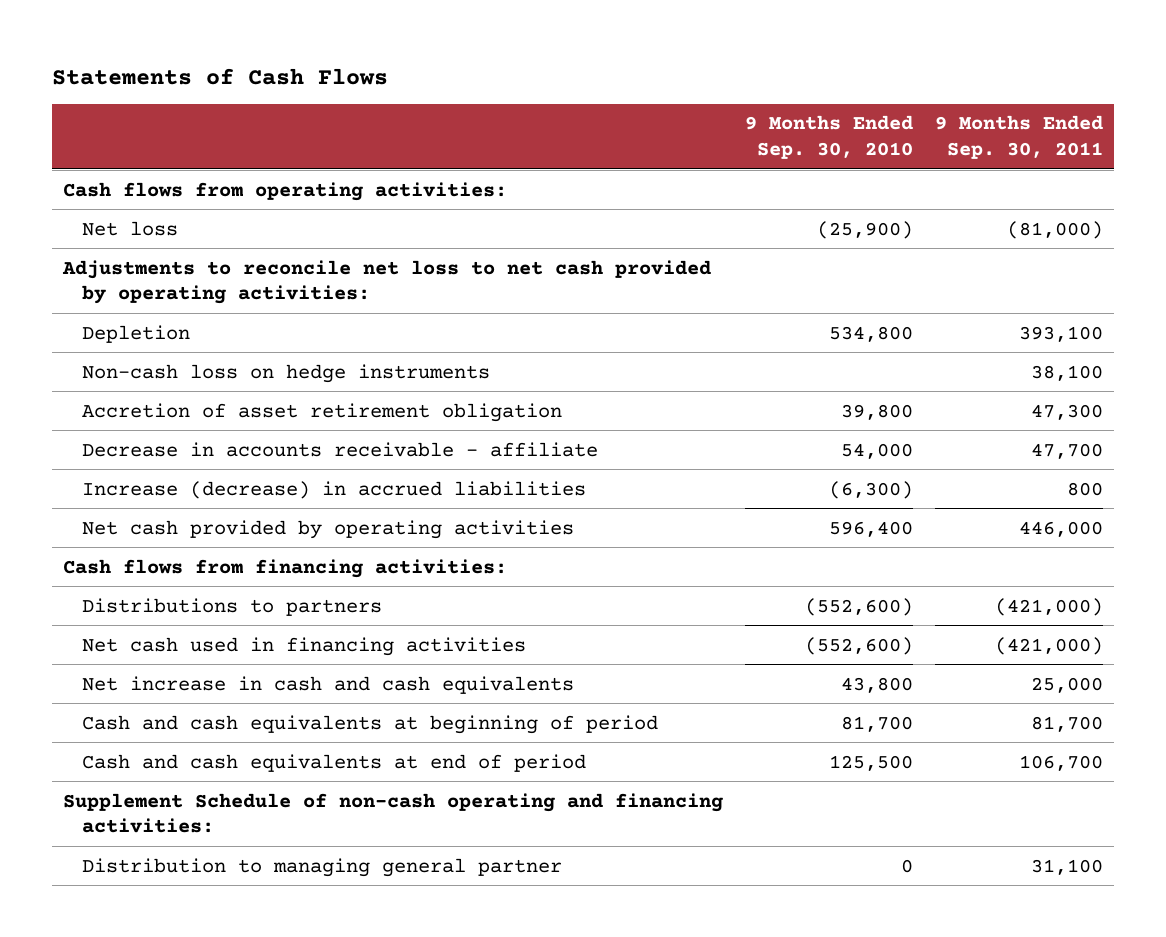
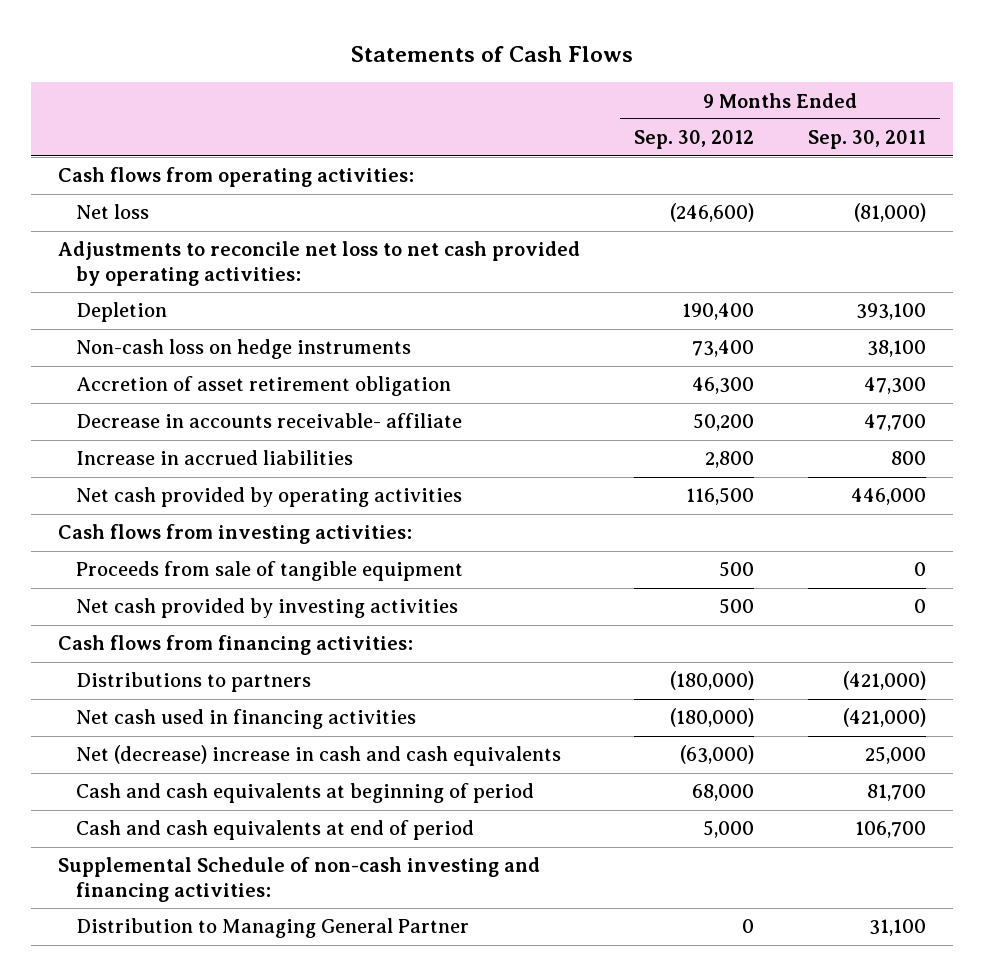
[744,115,913,159] 9 Months Ended Sep. 30, 2010 -> none
none -> [633,130,754,150] Sep. 30, 2012
[81,441,598,457] Decrease in accounts receivable - affiliate -> [75,413,462,429] Decrease in accounts receivable- affiliate
[81,480,586,499] Increase (decrease) in accrued liabilities -> [75,450,353,466] Increase in accrued liabilities
none -> [57,524,412,545] Cash flows from investing activities:
none -> [75,561,463,582] Proceeds from sale of tangible equipment
none -> [75,598,458,619] Net cash provided by investing activities
[81,675,574,694] Net increase in cash and cash equivalents -> [75,745,561,767] Net (decrease) increase in cash and cash equivalents
[63,792,724,834] Supplement Schedule of non-cash operating and financing activities: -> [57,857,540,902] Supplemental Schedule of non-cash investing and financing activities:
[81,857,562,877] Distribution to managing general partner -> [75,918,469,939] Distribution to Managing General Partner

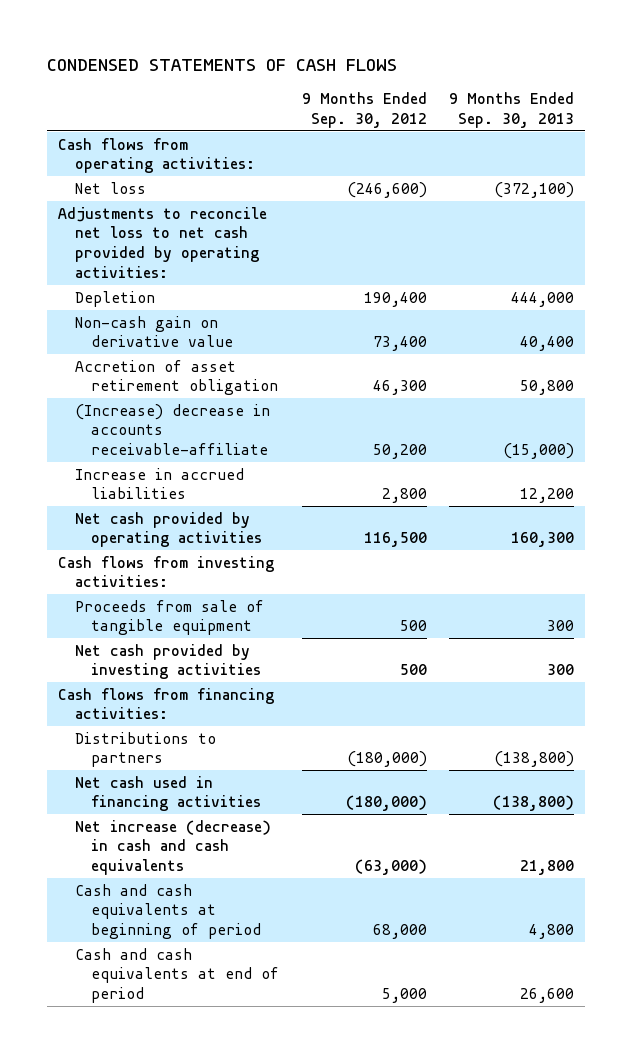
[350,46,633,63] Statements of Cash Flows -> [46,58,397,71] CONDENSED STATEMENTS OF CASH FLOWS
[808,130,927,150] Sep. 30, 2011 -> none
none -> [448,92,574,128] 9 Months Ended Sep. 30, 2013
[75,339,411,360] Non-cash loss on hedge instruments -> [74,315,234,348] Non-cash gain on derivative value
[75,413,462,429] Decrease in accounts receivable- affiliate -> [74,403,270,455] (Increase) decrease in accounts receivable-affiliate
[75,745,561,767] Net (decrease) increase in cash and cash equivalents -> [74,819,271,875] Net increase (decrease) in cash and cash equivalents
[57,857,540,902] Supplemental Schedule of non-cash investing and financing activities: -> none
[75,918,469,939] Distribution to Managing General Partner -> none

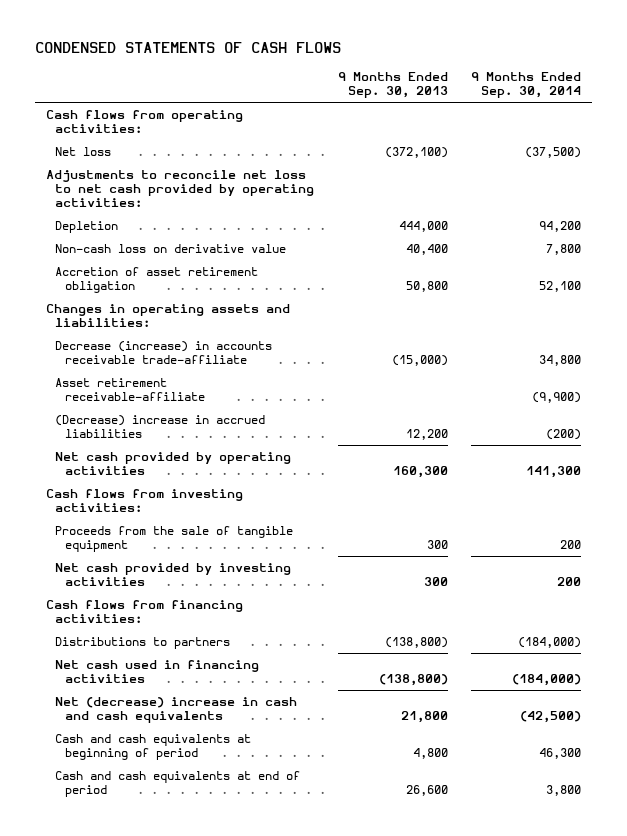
[301,92,427,128] 9 Months Ended Sep. 30, 2012 -> none
none -> [470,72,581,99] 9 Months Ended Sep. 30, 2014
[74,315,234,348] Non-cash gain on derivative value -> [55,243,287,253] Non-cash loss on derivative value
none -> [46,303,291,328] Changes in operating assets and liabilities:
[74,403,270,455] (Increase) decrease in accounts receivable-affiliate -> [55,340,273,365] Decrease (increase) in accounts receivable trade-affiliate
none -> [55,377,205,402] Asset retirement receivable-affiliate
[74,467,244,500] Increase in accrued liabilities -> [55,414,266,439] (Decrease) increase in accrued liabilities
[74,599,264,636] Proceeds from sale of tangible equipment -> [55,525,294,553] Proceeds from the sale of tangible equipment
[74,819,271,875] Net increase (decrease) in cash and cash equivalents -> [55,696,298,724] Net (decrease) increase in cash and cash equivalents

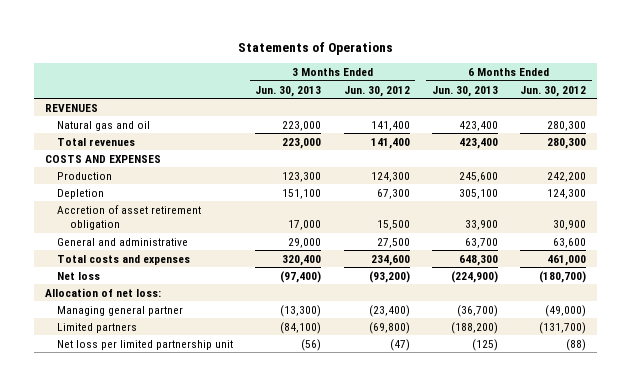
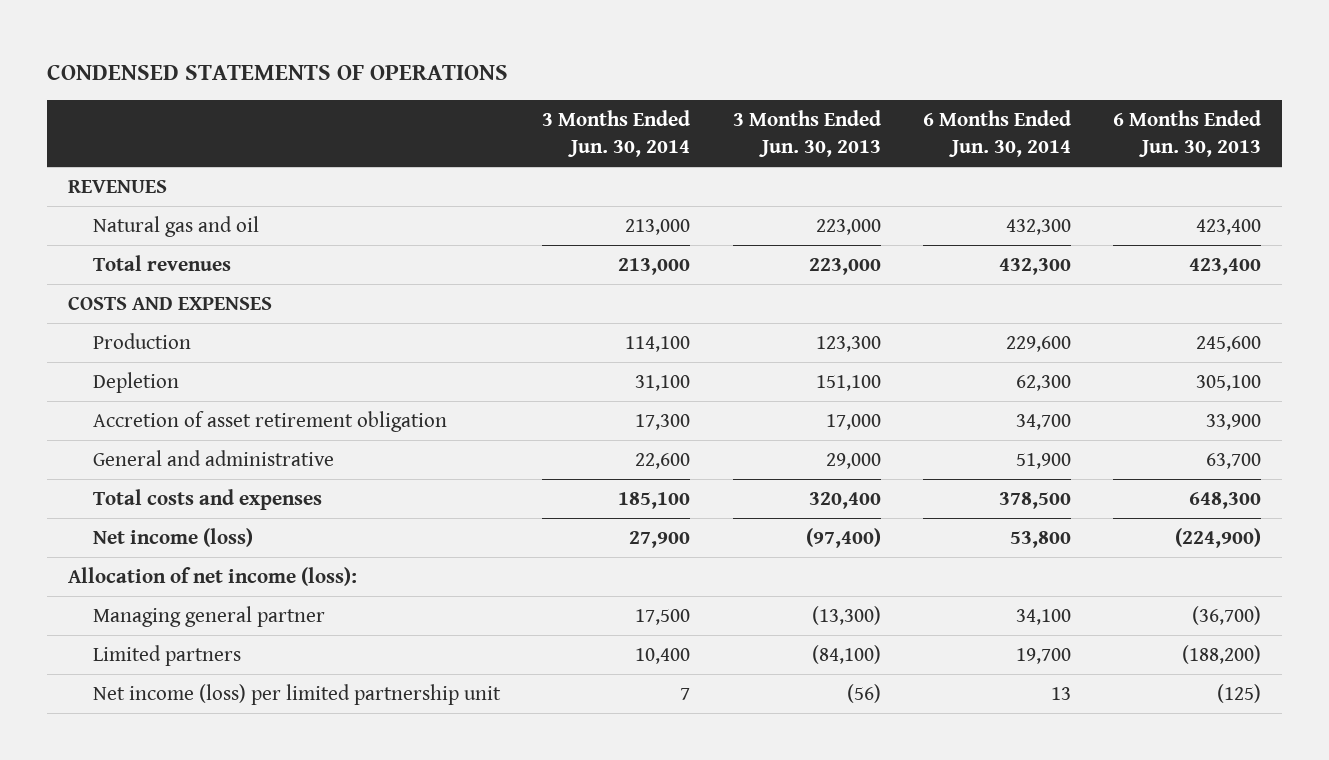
[237,41,393,55] Statements of Operations -> [47,64,509,80] CONDENSED STATEMENTS OF OPERATIONS
[343,85,410,97] Jun. 30, 2012 -> none
[520,85,587,97] Jun. 30, 2012 -> none
none -> [542,110,691,158] 3 Months Ended Jun. 30, 2014
none -> [922,110,1071,158] 6 Months Ended Jun. 30, 2014
[57,271,101,280] Net loss -> [93,527,254,547] Net income (loss)
[44,287,161,297] Allocation of net loss: -> [68,566,358,586] Allocation of net income (loss):
[57,339,234,350] Net loss per limited partnership unit -> [93,683,502,705] Net income (loss) per limited partnership unit

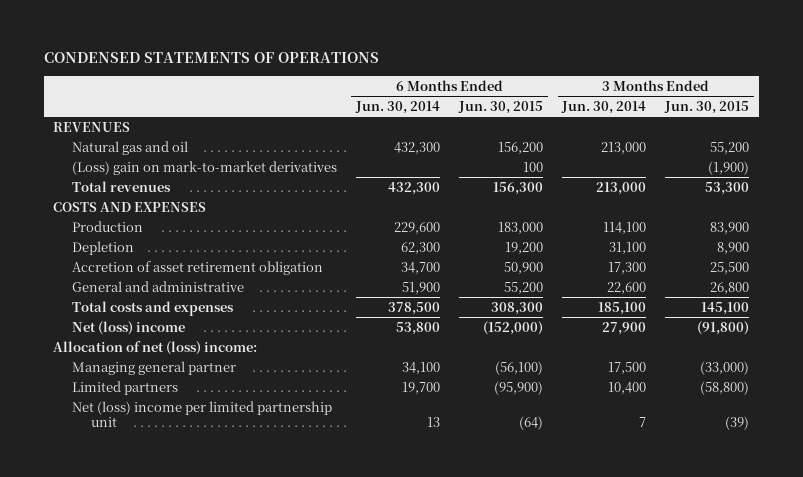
[732,110,881,158] 3 Months Ended Jun. 30, 2013 -> none
[1113,110,1262,158] 6 Months Ended Jun. 30, 2013 -> none
none -> [458,101,544,115] Jun. 30, 2015
none -> [664,101,750,115] Jun. 30, 2015
none -> [71,160,337,175] (Loss) gain on mark-to-market derivatives
[93,527,254,547] Net income (loss) -> [71,320,185,335] Net (loss) income
[68,566,358,586] Allocation of net income (loss): -> [53,340,258,355] Allocation of net (loss) income:
[93,683,502,705] Net income (loss) per limited partnership unit -> [71,400,332,428] Net (loss) income per limited partnership unit

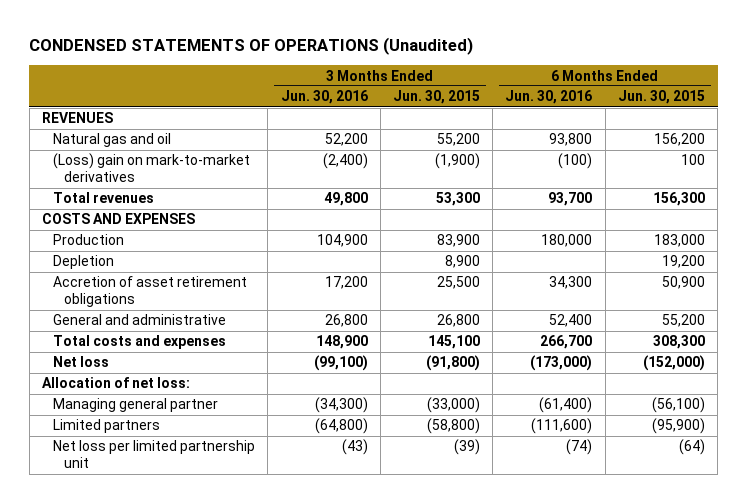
[43,52,379,64] CONDENSED STATEMENTS OF OPERATIONS -> [29,37,474,56] CONDENSED STATEMENTS OF OPERATIONS (Unaudited)
[355,101,441,115] Jun. 30, 2014 -> none
[561,101,647,115] Jun. 30, 2014 -> none
none -> [280,90,368,105] Jun. 30, 2016
none -> [505,90,593,105] Jun. 30, 2016
[71,260,323,275] Accretion of asset retirement obligation -> [53,276,248,308] Accretion of asset retirement obligations
[71,320,185,335] Net (loss) income -> [53,356,110,368] Net loss
[53,340,258,355] Allocation of net (loss) income: -> [41,377,190,389] Allocation of net loss:
[71,400,332,428] Net (loss) income per limited partnership unit -> [53,440,256,469] Net loss per limited partnership unit

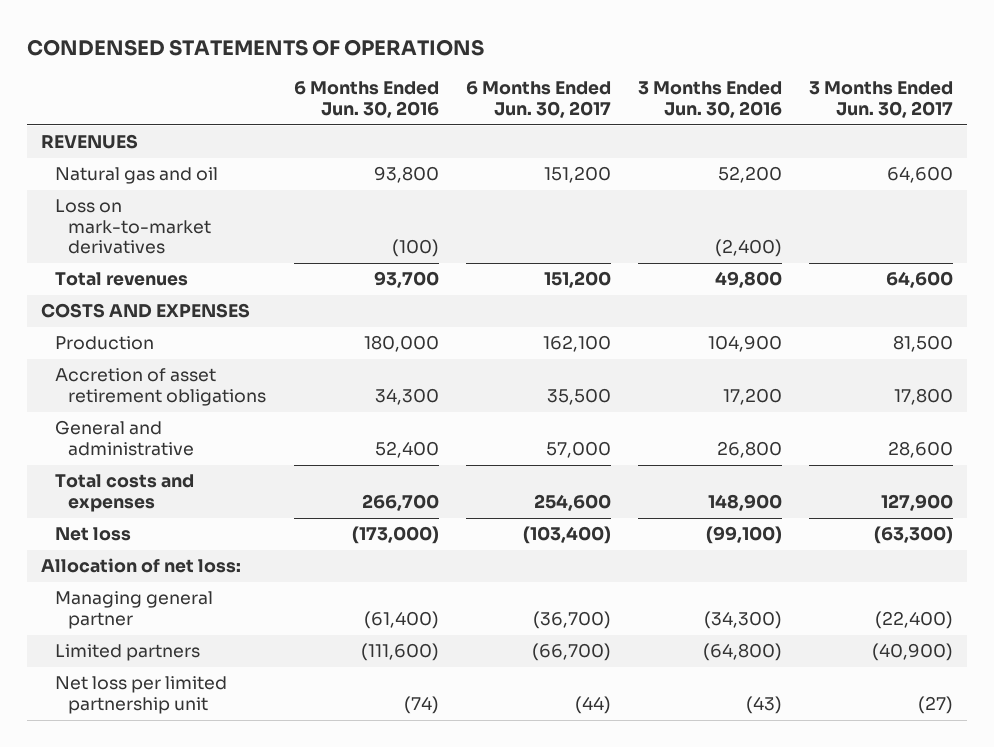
[29,37,474,56] CONDENSED STATEMENTS OF OPERATIONS (Unaudited) -> [27,38,485,56] CONDENSED STATEMENTS OF OPERATIONS
[393,90,481,105] Jun. 30, 2015 -> none
[617,90,705,105] Jun. 30, 2015 -> none
none -> [465,81,611,118] 6 Months Ended Jun. 30, 2017
none -> [809,81,954,118] 3 Months Ended Jun. 30, 2017
[53,153,251,183] (Loss) gain on mark-to-market derivatives -> [54,199,212,255] Loss on mark-to-market derivatives
[53,255,115,270] Depletion -> none

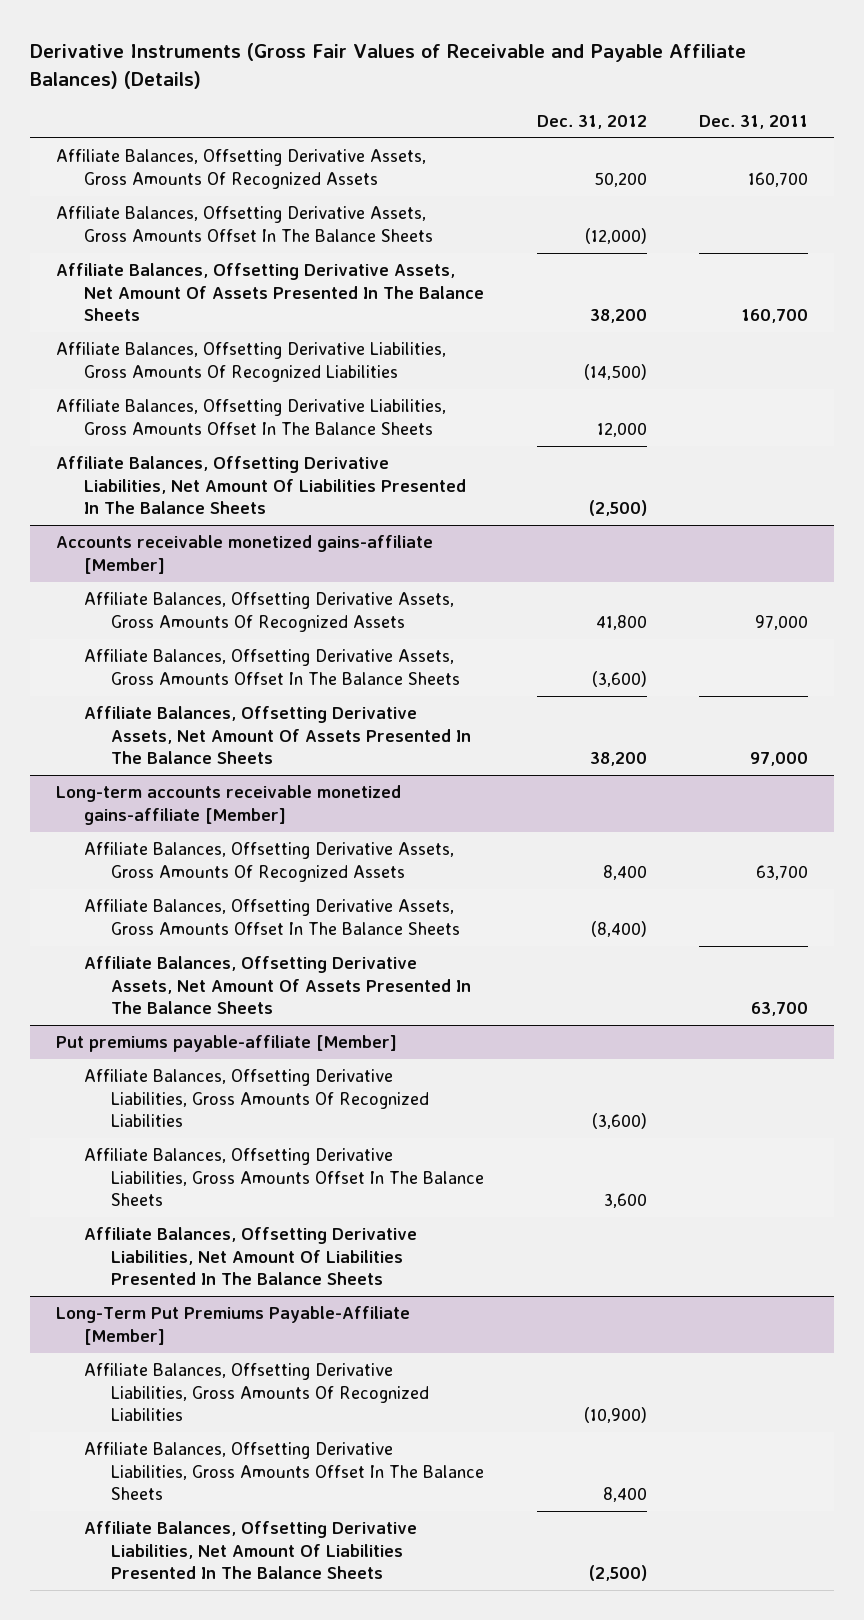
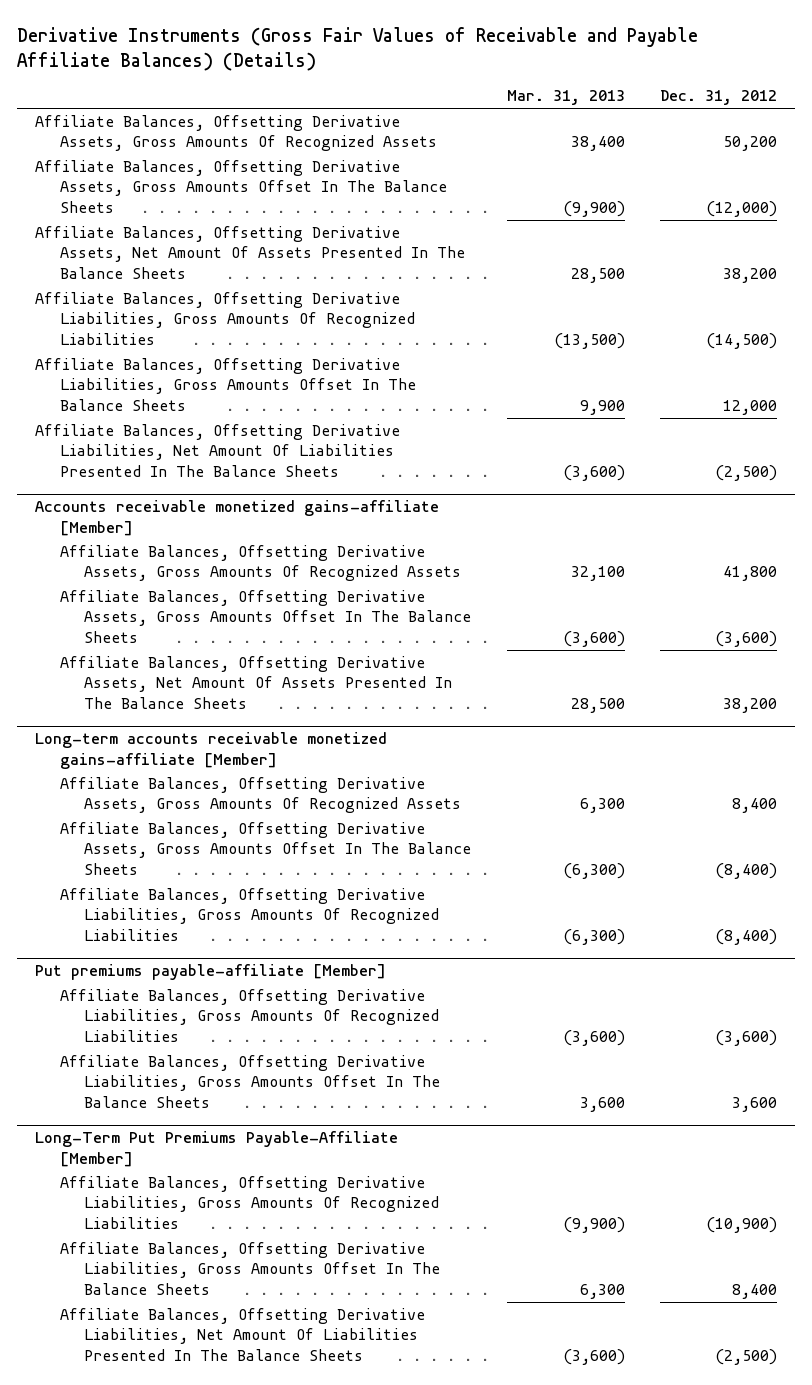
[698,114,808,129] Dec. 31, 2011 -> none
none -> [506,90,625,106] Mar. 31, 2013
[83,956,472,1014] Affiliate Balances, Offsetting Derivative Assets, Net Amount Of Assets Presented In The Balance Sheets -> none
none -> [59,888,440,941] Affiliate Balances, Offsetting Derivative Liabilities, Gross Amounts Of Recognized Liabilities
[83,1227,417,1285] Affiliate Balances, Offsetting Derivative Liabilities, Net Amount Of Liabilities Presented In The Balance Sheets -> none

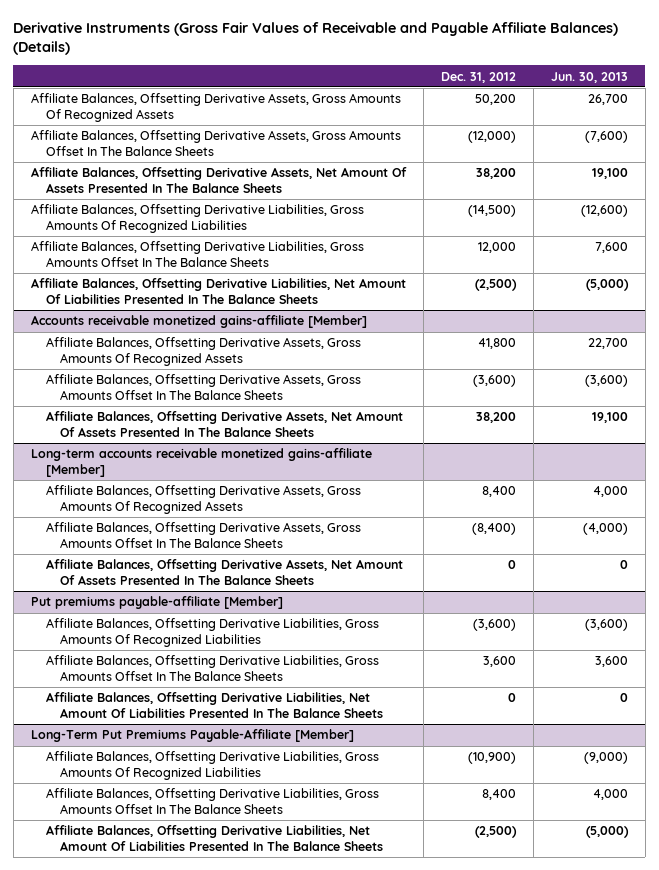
[506,90,625,106] Mar. 31, 2013 -> none
none -> [550,71,628,83] Jun. 30, 2013
[59,888,440,941] Affiliate Balances, Offsetting Derivative Liabilities, Gross Amounts Of Recognized Liabilities -> none
none -> [45,559,403,585] Affiliate Balances, Offsetting Derivative Assets, Net Amount Of Assets Presented In The Balance Sheets
none -> [45,692,384,718] Affiliate Balances, Offsetting Derivative Liabilities, Net Amount Of Liabilities Presented In The Balance Sheets

